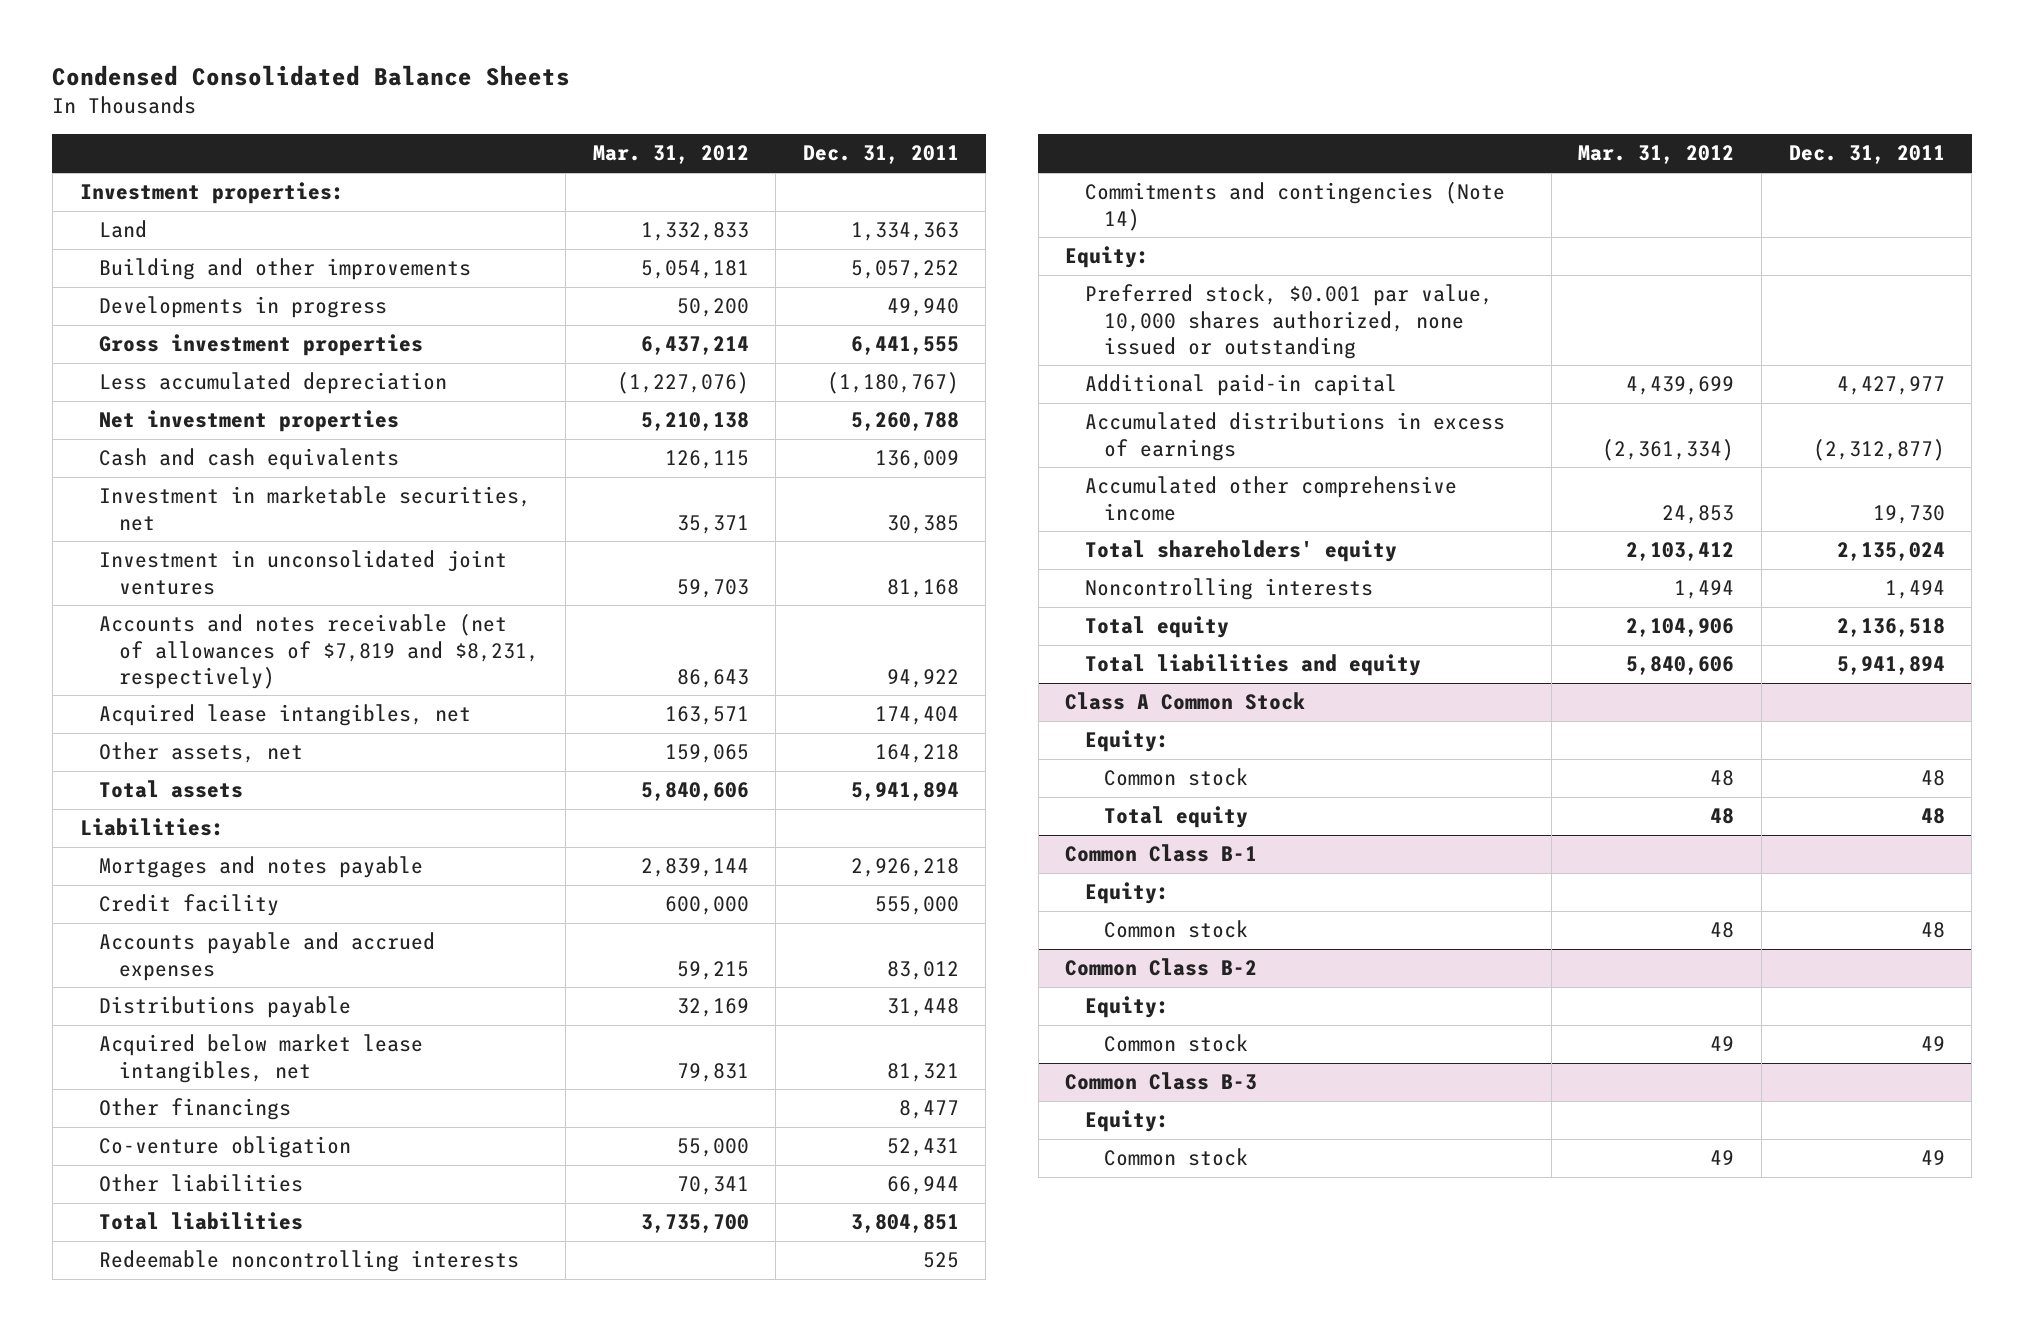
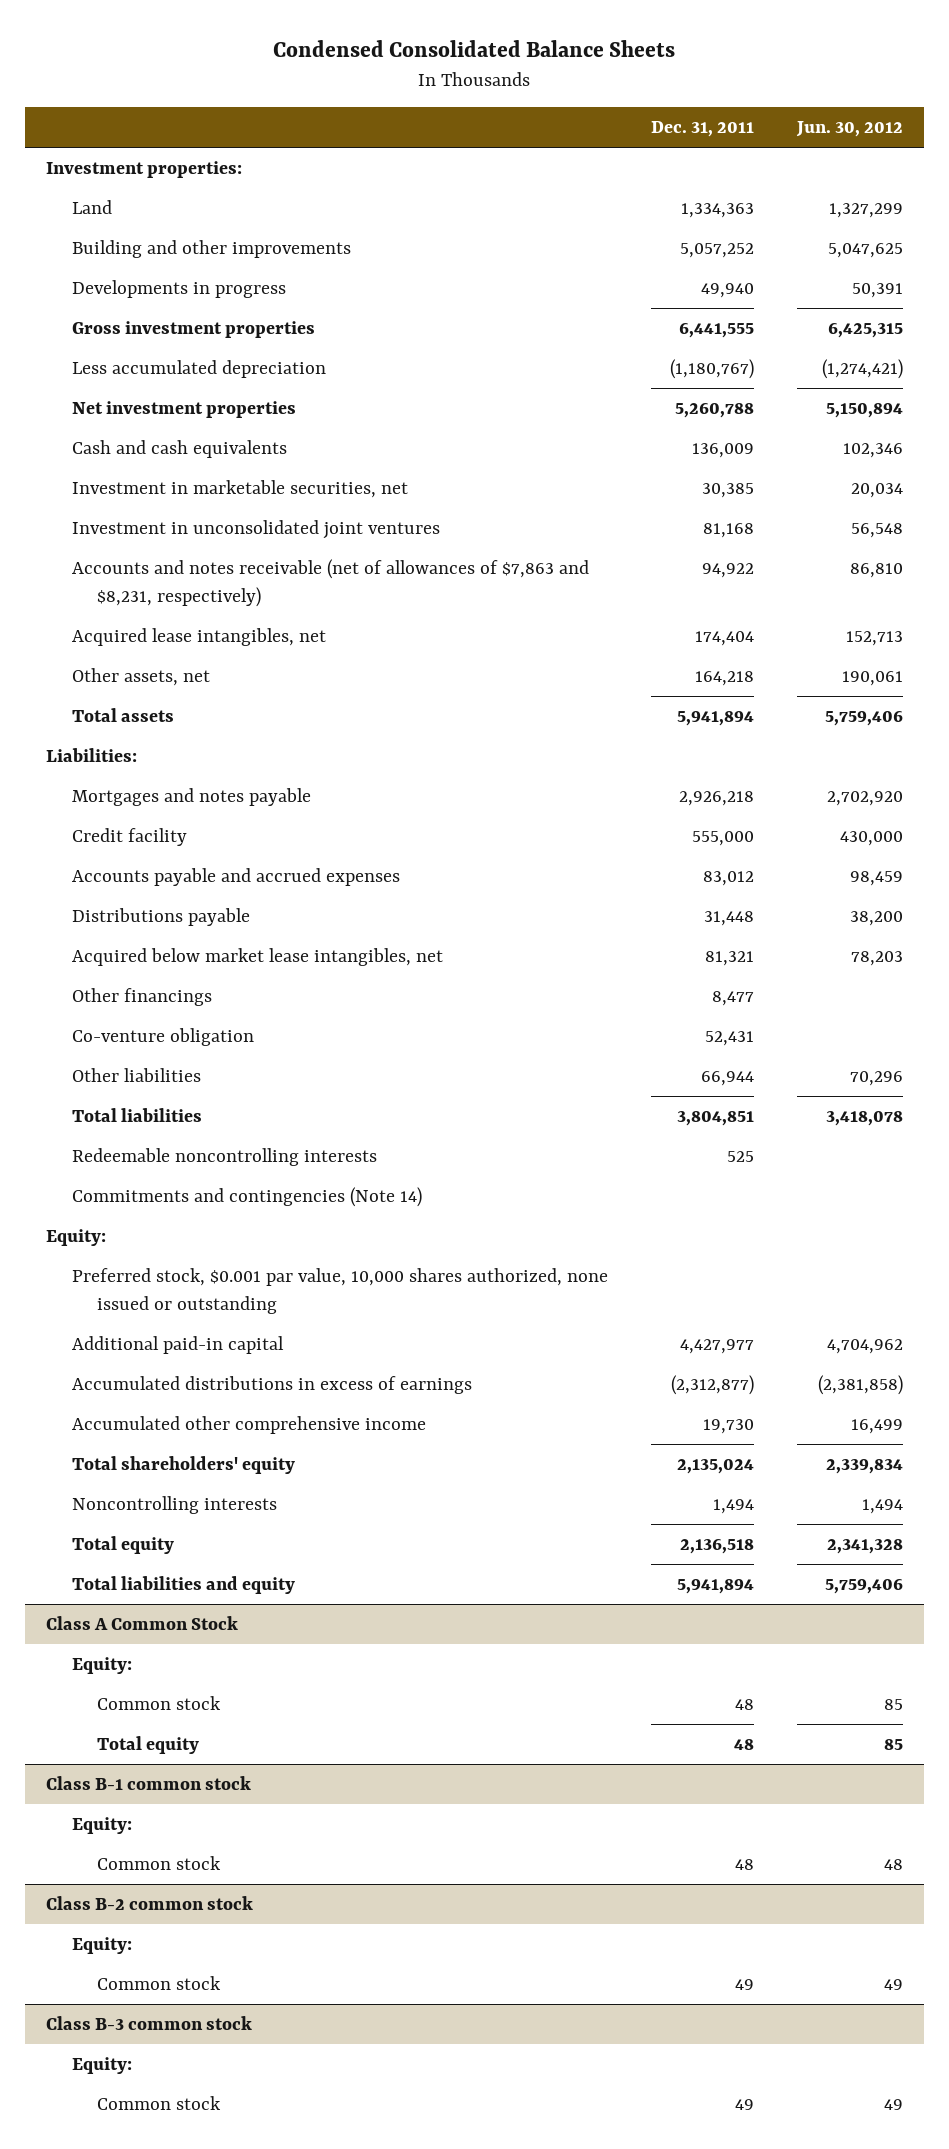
[592,145,749,165] Mar. 31, 2012 -> none
none -> [795,121,903,138] Jun. 30, 2012
[99,614,539,689] Accounts and notes receivable (net of allowances of $7,819 and $8,231, respectively) -> [71,559,589,607] Accounts and notes receivable (net of allowances of $7,863 and $8,231, respectively)
[1065,844,1258,863] Common Class B-1 -> [45,1776,251,1791] Class B-1 common stock
[1065,958,1258,977] Common Class B-2 -> [45,1896,253,1911] Class B-2 common stock
[1065,1072,1258,1091] Common Class B-3 -> [45,2016,252,2031] Class B-3 common stock

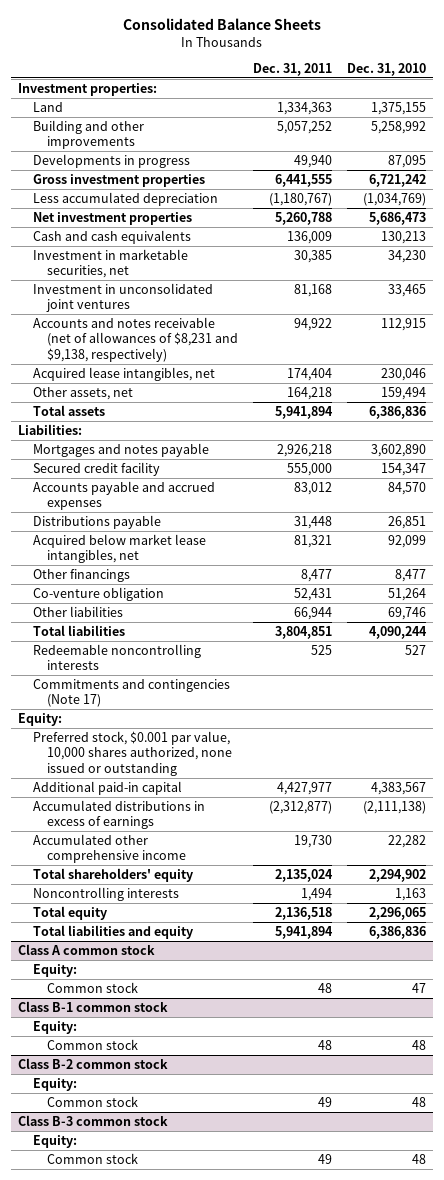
[273,40,676,58] Condensed Consolidated Balance Sheets -> [122,18,321,31] Consolidated Balance Sheets
[795,121,903,138] Jun. 30, 2012 -> none
none -> [346,62,426,76] Dec. 31, 2010
[71,559,589,607] Accounts and notes receivable (net of allowances of $7,863 and $8,231, respectively) -> [32,316,239,363] Accounts and notes receivable (net of allowances of $8,231 and $9,138, respectively)
[71,828,187,847] Credit facility -> [32,461,160,476] Secured credit facility
[71,1187,422,1208] Commitments and contingencies (Note 14) -> [32,678,230,708] Commitments and contingencies (Note 17)
[45,1616,238,1631] Class A Common Stock -> [18,943,156,955] Class A common stock
[97,1736,200,1755] Total equity -> none

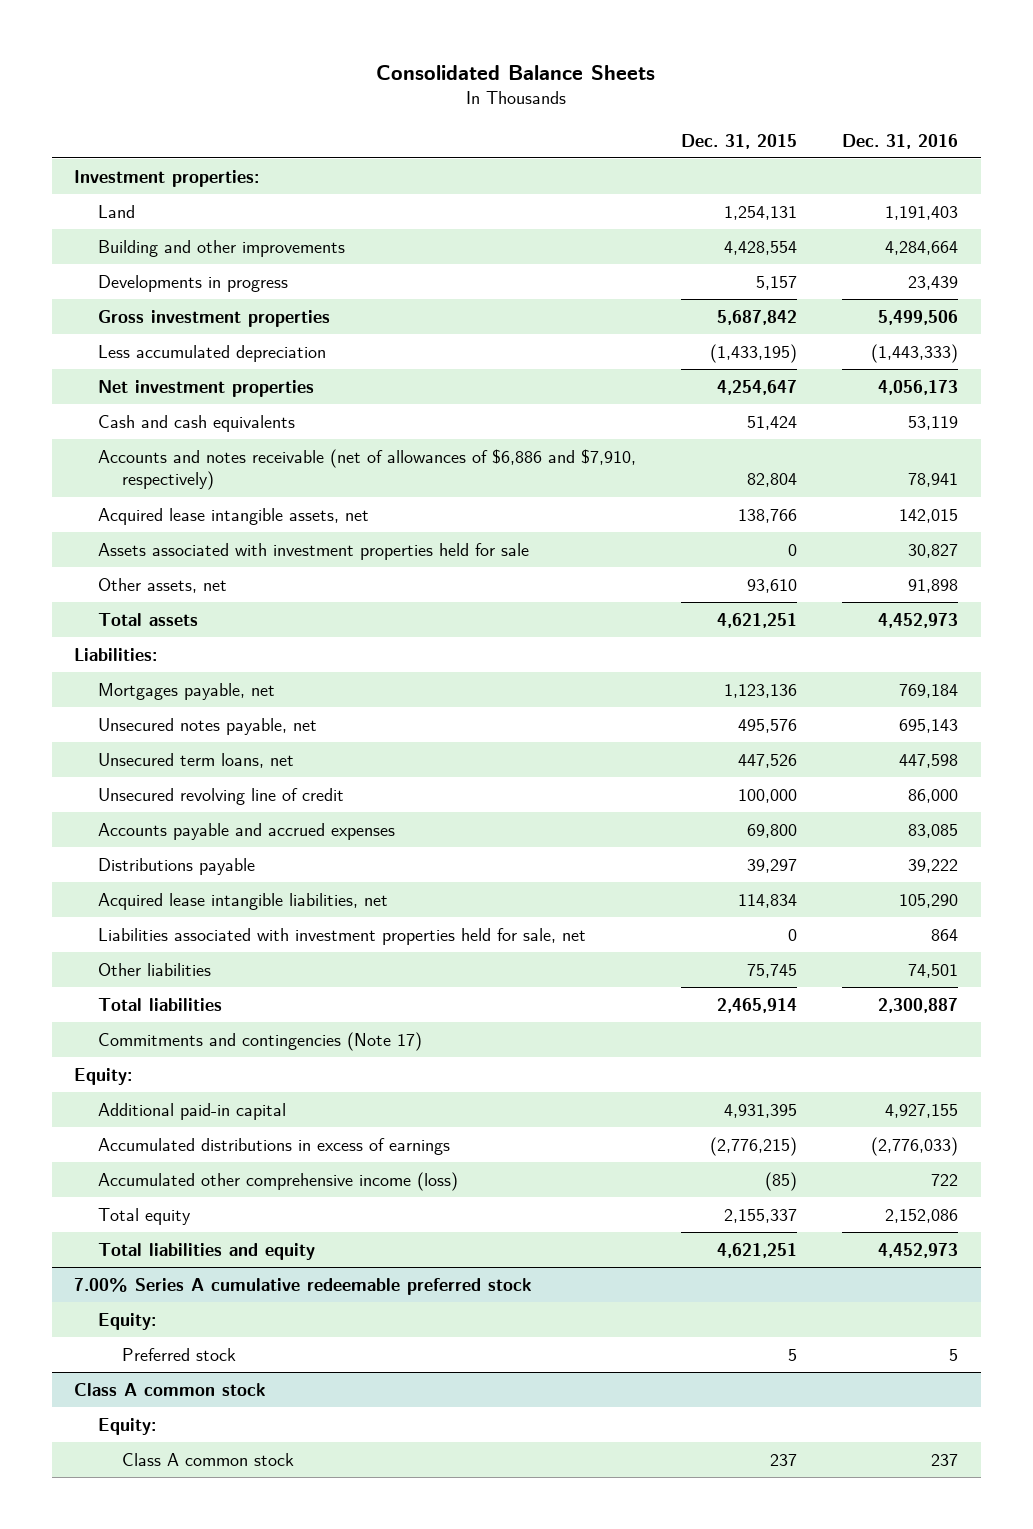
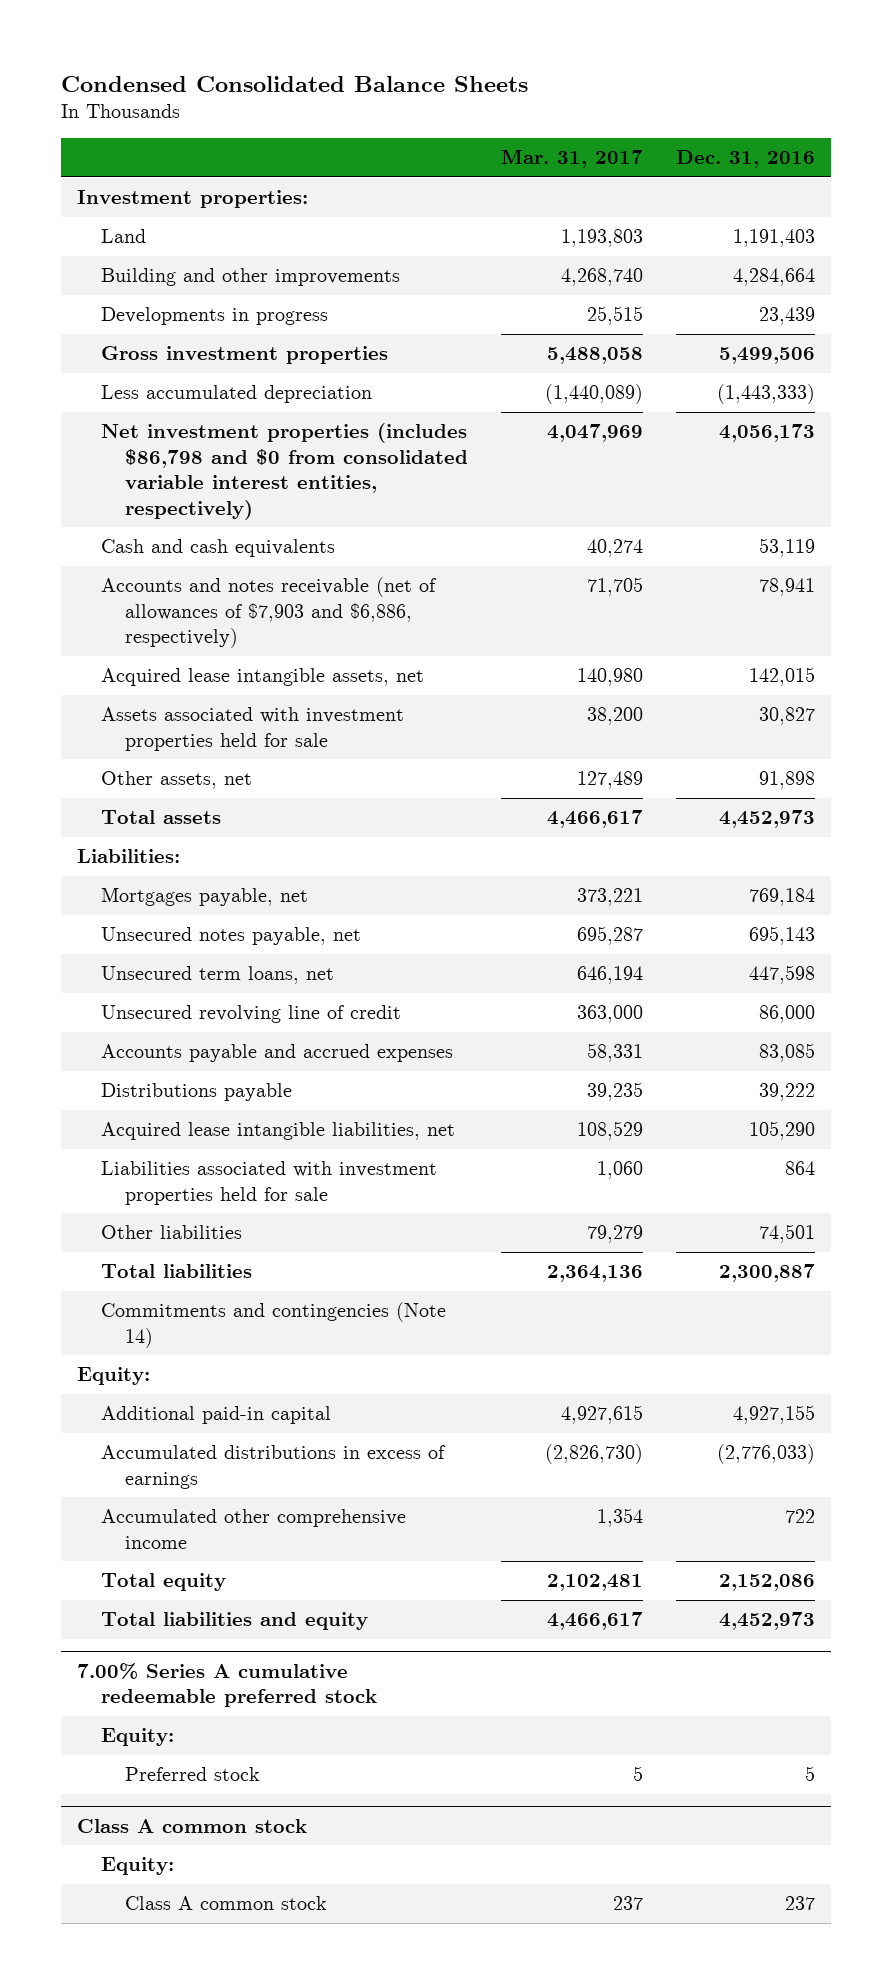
[376,64,656,80] Consolidated Balance Sheets -> [60,75,528,92] Condensed Consolidated Balance Sheets
[681,133,798,149] Dec. 31, 2015 -> none
none -> [500,149,643,169] Mar. 31, 2017
[98,380,315,398] Net investment properties -> [101,423,468,520] Net investment properties (includes $86,798 and $0 from consolidated variable interest entities, respectively)
[98,449,637,491] Accounts and notes receivable (net of allowances of $6,886 and $7,910, respectively) -> [101,577,438,649] Accounts and notes receivable (net of allowances of $7,903 and $6,886, respectively)
[98,928,587,946] Liabilities associated with investment properties held for sale, net -> [101,1161,438,1205] Liabilities associated with investment properties held for sale
[98,1032,423,1052] Commitments and contingencies (Note 17) -> [101,1302,447,1348] Commitments and contingencies (Note 14)
[98,1172,459,1192] Accumulated other comprehensive income (loss) -> [101,1509,407,1549] Accumulated other comprehensive income

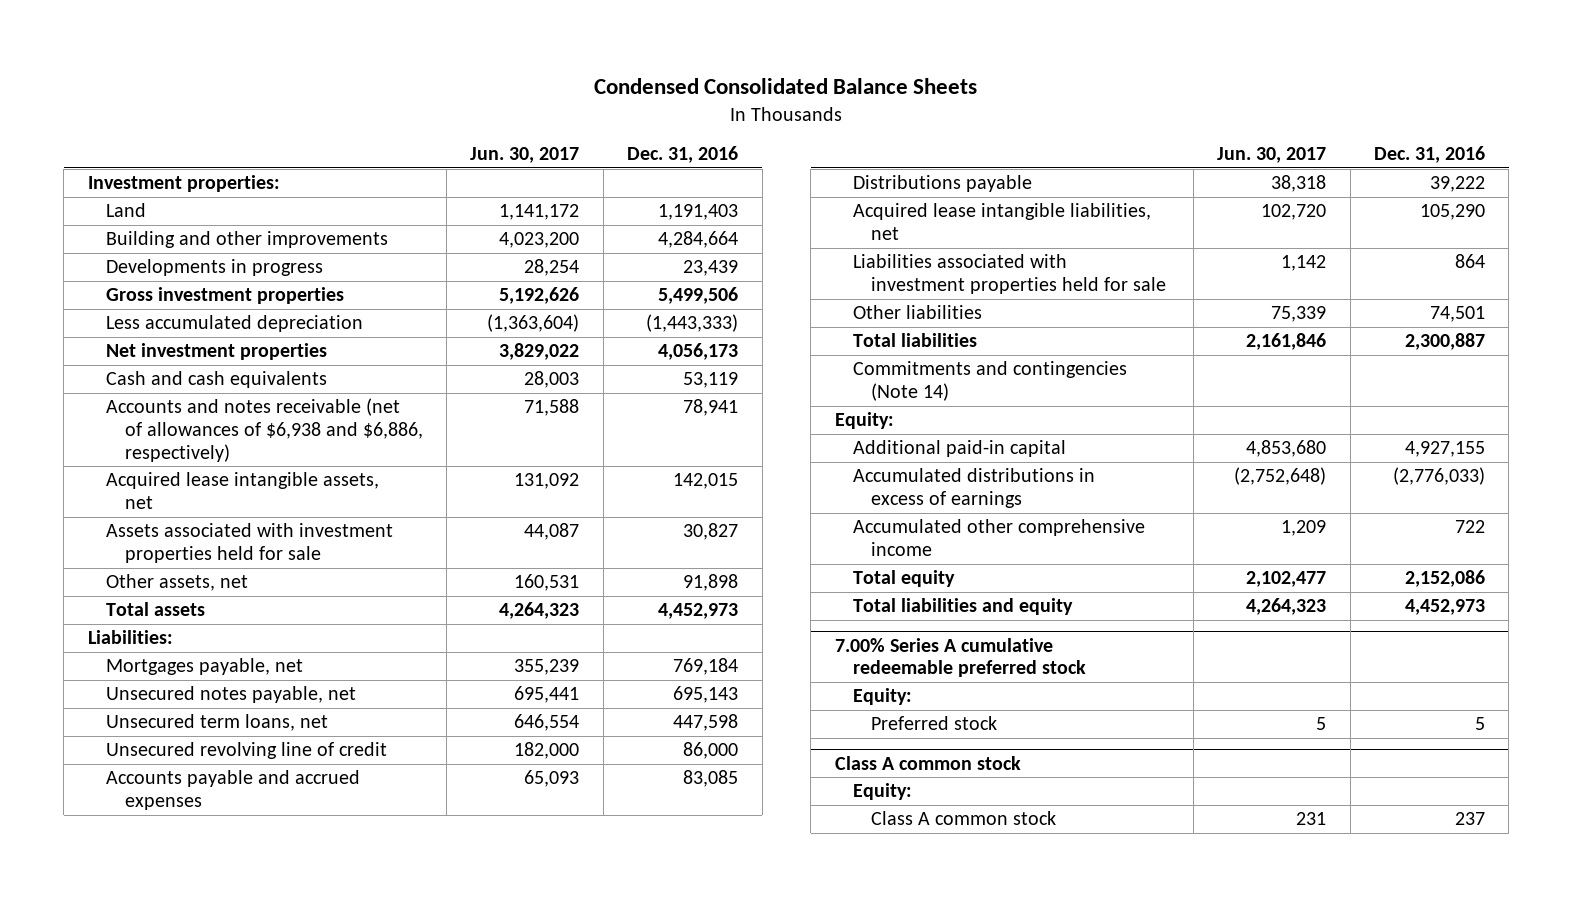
[500,149,643,169] Mar. 31, 2017 -> none
none -> [470,147,580,164] Jun. 30, 2017
[101,423,468,520] Net investment properties (includes $86,798 and $0 from consolidated variable interest entities, respectively) -> [106,343,328,361] Net investment properties
[101,577,438,649] Accounts and notes receivable (net of allowances of $7,903 and $6,886, respectively) -> [106,398,423,462] Accounts and notes receivable (net of allowances of $6,938 and $6,886, respectively)

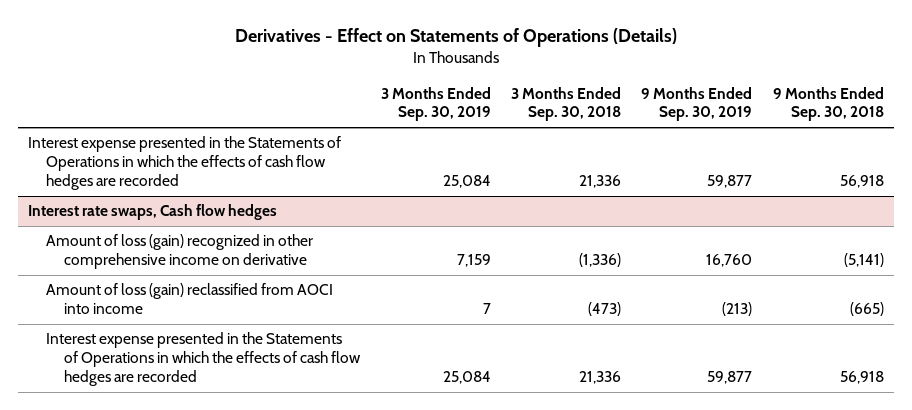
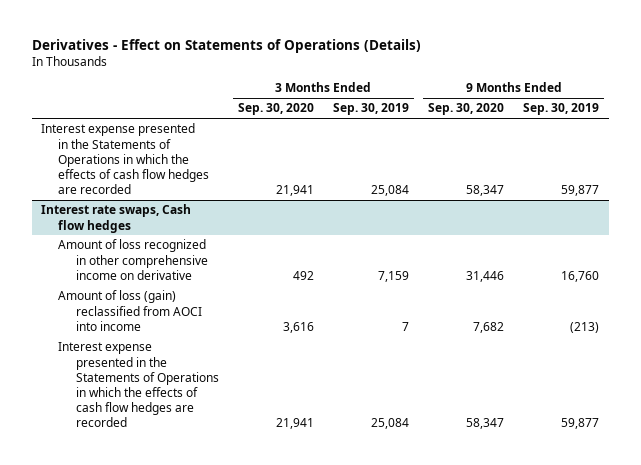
[510,86,621,122] 3 Months Ended Sep. 30, 2018 -> none
[772,86,884,122] 9 Months Ended Sep. 30, 2018 -> none
none -> [237,103,314,116] Sep. 30, 2020
none -> [428,103,505,116] Sep. 30, 2020
[46,234,314,270] Amount of loss (gain) recognized in other comprehensive income on derivative -> [58,239,208,280] Amount of loss recognized in other comprehensive income on derivative

